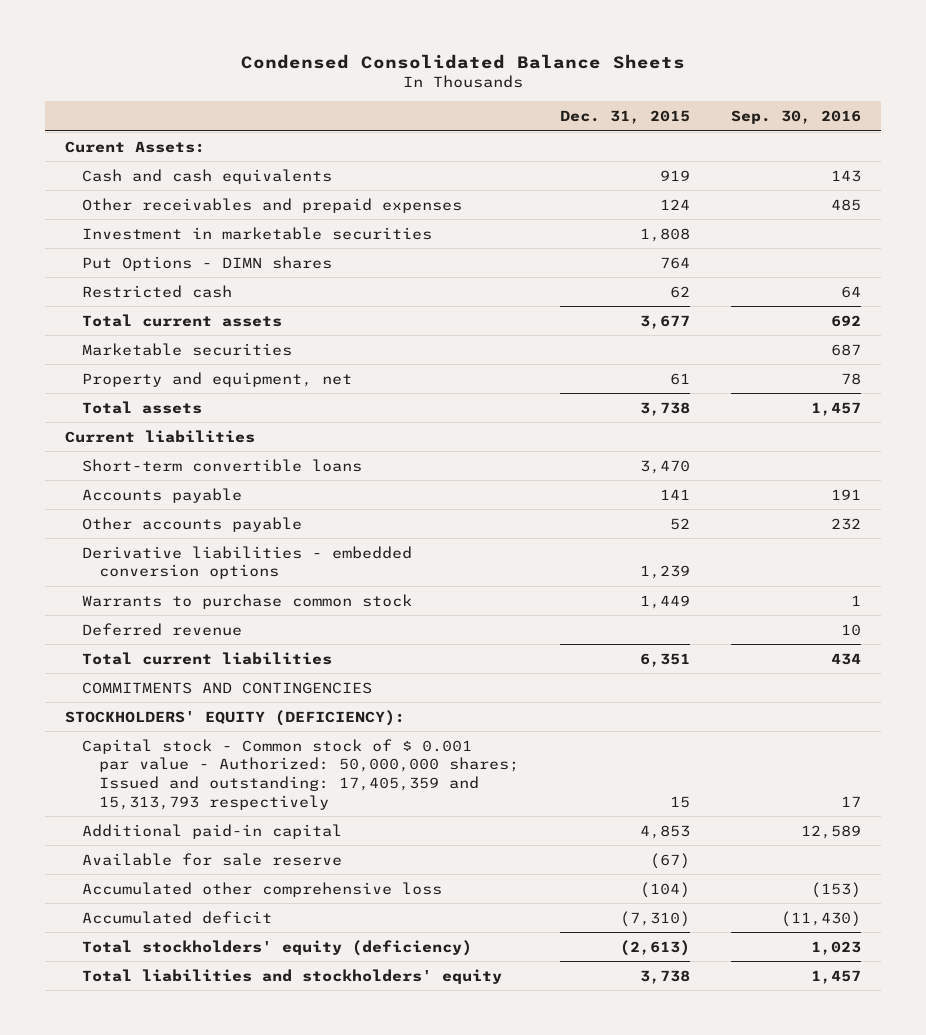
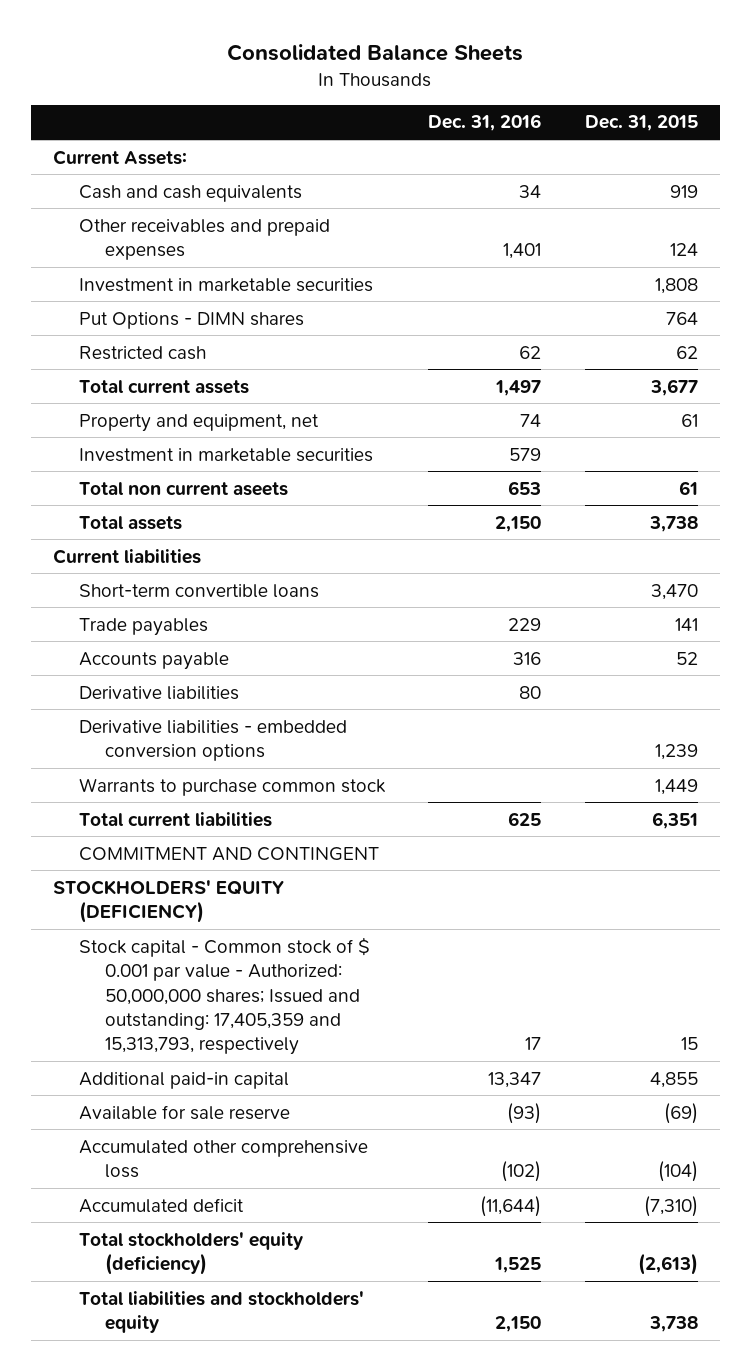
[241,53,686,69] Condensed Consolidated Balance Sheets -> [227,44,524,62] Consolidated Balance Sheets
[730,110,861,125] Sep. 30, 2016 -> none
none -> [428,114,542,132] Dec. 31, 2016
[65,140,206,153] Curent Assets: -> [52,149,187,165] Current Assets:
[82,342,293,356] Marketable securities -> none
none -> [78,447,373,462] Investment in marketable securities
none -> [78,481,288,496] Total non current aseets
[82,516,303,532] Other accounts payable -> none
none -> [78,617,208,636] Trade payables
[660,488,691,500] 141 -> [675,651,698,665] 52
none -> [78,685,239,700] Derivative liabilities
[82,622,243,636] Deferred revenue -> none
[82,681,373,694] COMMITMENTS AND CONTINGENCIES -> [78,846,379,861] COMMITMENT AND CONTINGENT
[65,709,406,726] STOCKHOLDERS' EQUITY (DEFICIENCY): -> [52,879,284,924] STOCKHOLDERS' EQUITY (DEFICIENCY)
[82,738,520,810] Capital stock - Common stock of $ 0.001 par value - Authorized: 50,000,000 shares; Issued and outstanding: 17,405,359 and 15,313,793 respectively -> [78,936,370,1056] Stock capital - Common stock of $ 0.001 par value - Authorized: 50,000,000 shares; Issued and outstanding: 17,405,359 and 15,313,793, respectively
[640,824,691,839] 4,853 -> [649,1071,698,1088] 4,855
[650,852,691,869] (67) -> [663,1102,698,1124] (69)

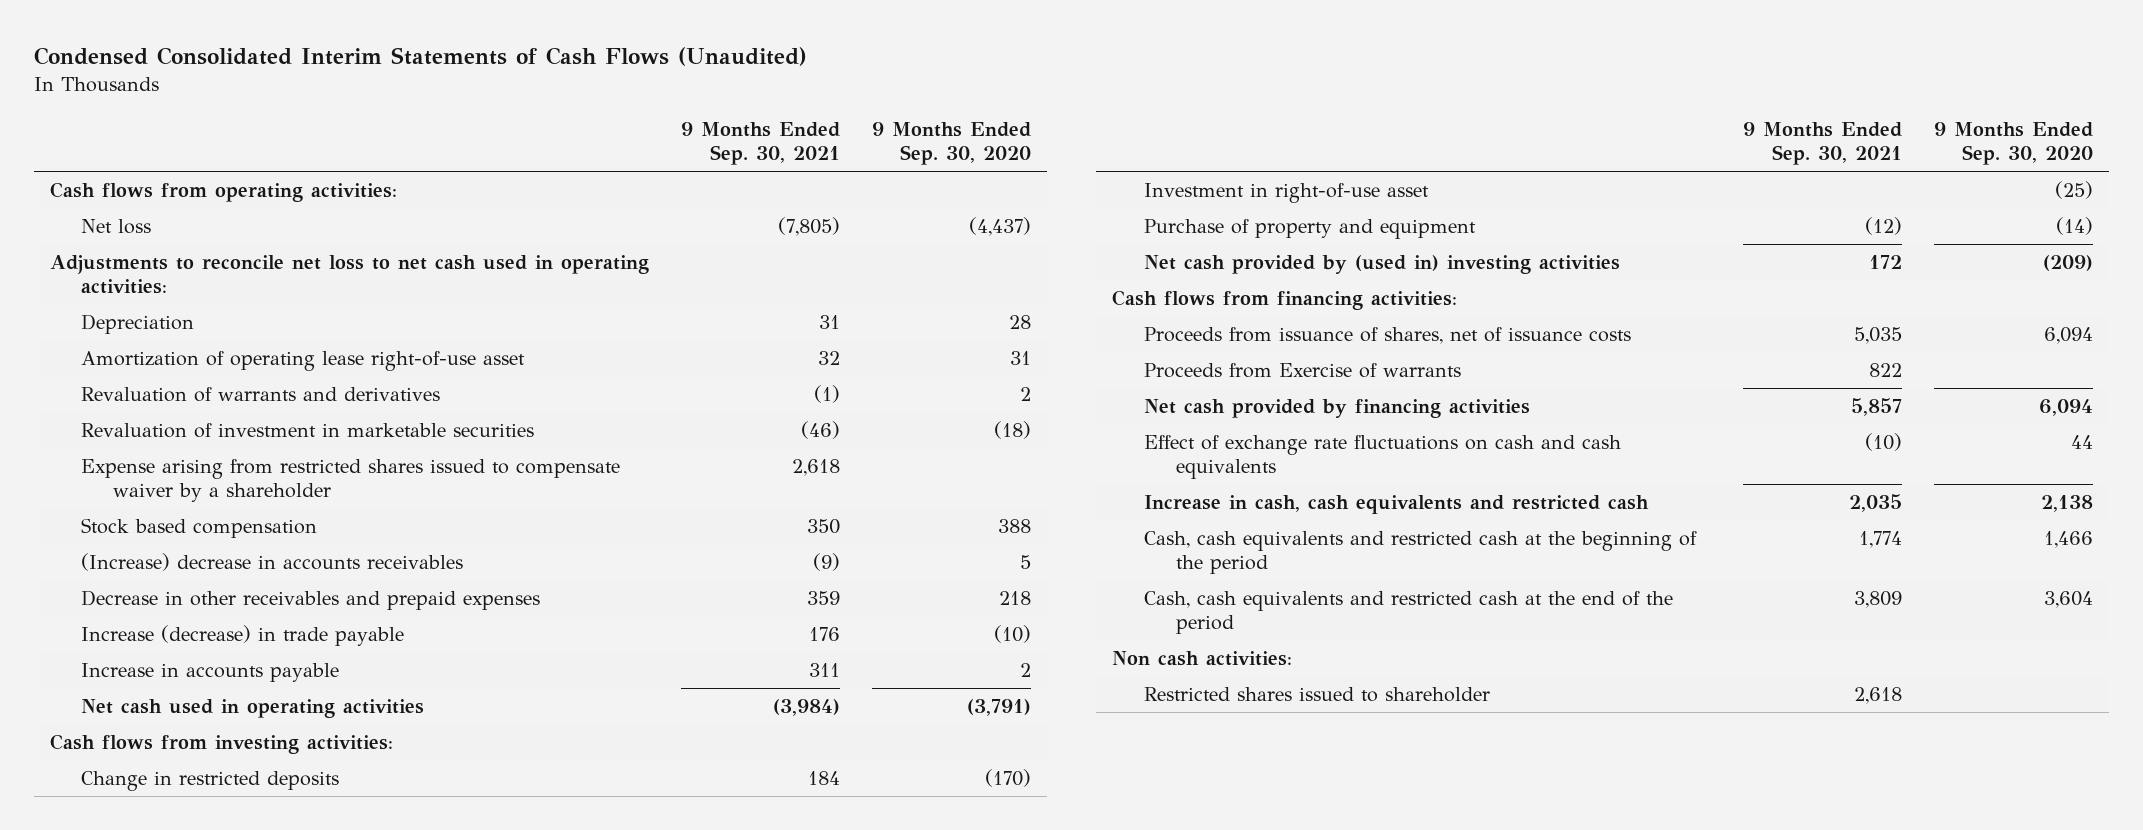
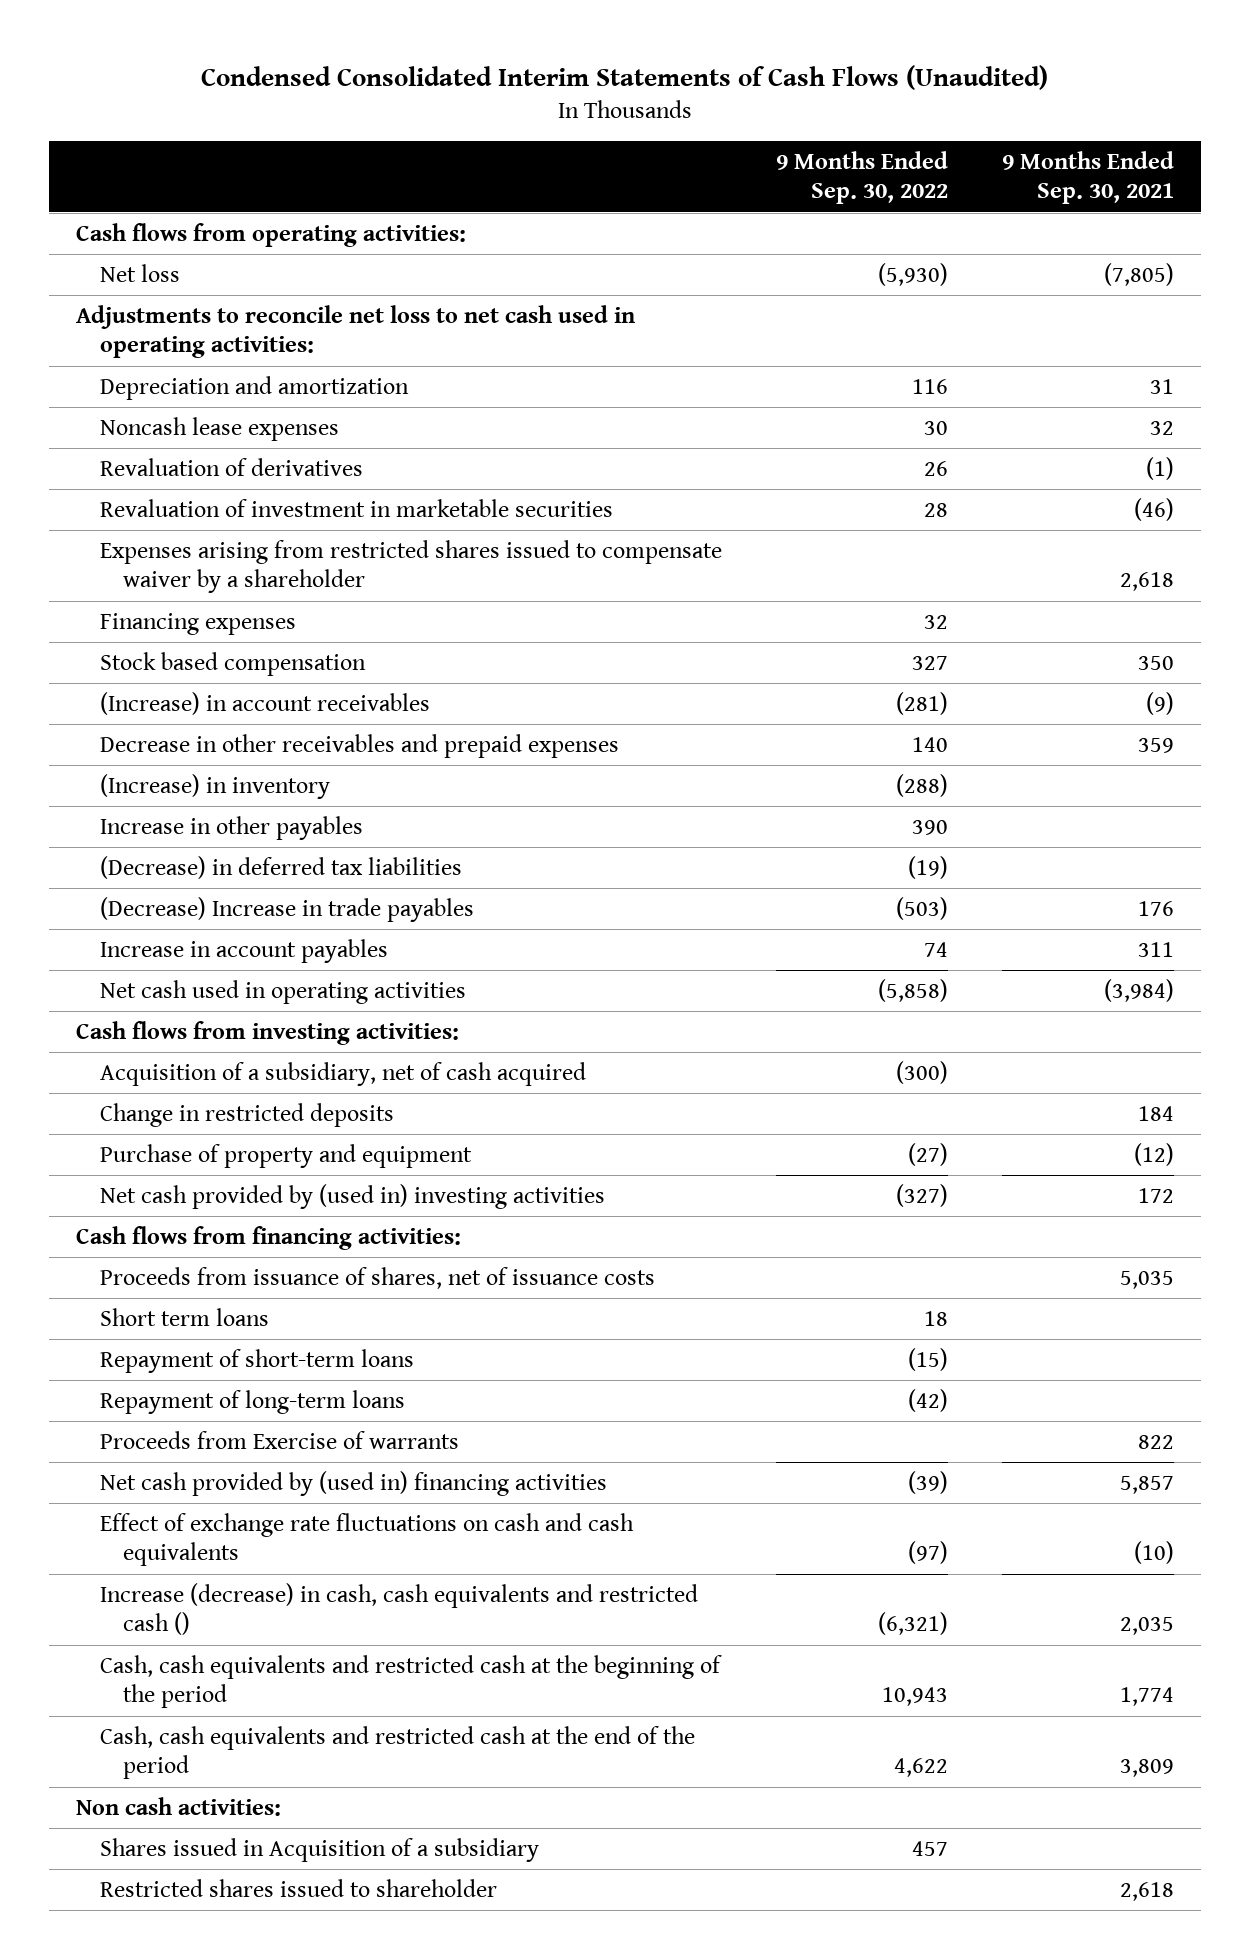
[871,121,1031,166] 9 Months Ended Sep. 30, 2020 -> none
none -> [775,150,948,205] 9 Months Ended Sep. 30, 2022
[81,313,195,334] Depreciation -> none
[81,350,526,371] Amortization of operating lease right-of-use asset -> none
none -> [99,375,409,400] Depreciation and amortization
none -> [99,416,339,441] Noncash lease expenses
[81,386,441,402] Revaluation of warrants and derivatives -> [99,457,363,476] Revaluation of derivatives
[81,458,621,503] Expense arising from restricted shares issued to compensate waiver by a shareholder -> [99,539,722,594] Expenses arising from restricted shares issued to compensate waiver by a shareholder
none -> [99,612,296,635] Financing expenses
[81,552,464,571] (Increase) decrease in accounts receivables -> [99,691,430,715] (Increase) in account receivables
none -> [99,773,330,799] (Increase) in inventory
none -> [99,815,363,840] Increase in other payables
none -> [99,855,462,879] (Decrease) in deferred tax liabilities
[81,624,405,646] Increase (decrease) in trade payable -> [99,896,474,922] (Decrease) Increase in trade payables
[81,662,340,682] Increase in accounts payable -> [99,938,388,963] Increase in account payables
none -> [99,1061,586,1086] Acquisition of a subsidiary, net of cash acquired
[1143,182,1429,203] Investment in right-of-use asset -> none
none -> [99,1307,269,1326] Short term loans
none -> [99,1348,414,1373] Repayment of short-term loans
none -> [99,1389,405,1414] Repayment of long-term loans
[1143,398,1530,418] Net cash provided by financing activities -> [99,1470,607,1496] Net cash provided by (used in) financing activities
[1143,494,1649,514] Increase in cash, cash equivalents and restricted cash -> [99,1582,698,1636] Increase (decrease) in cash, cash equivalents and restricted cash ()
none -> [99,1837,539,1862] Shares issued in Acquisition of a subsidiary

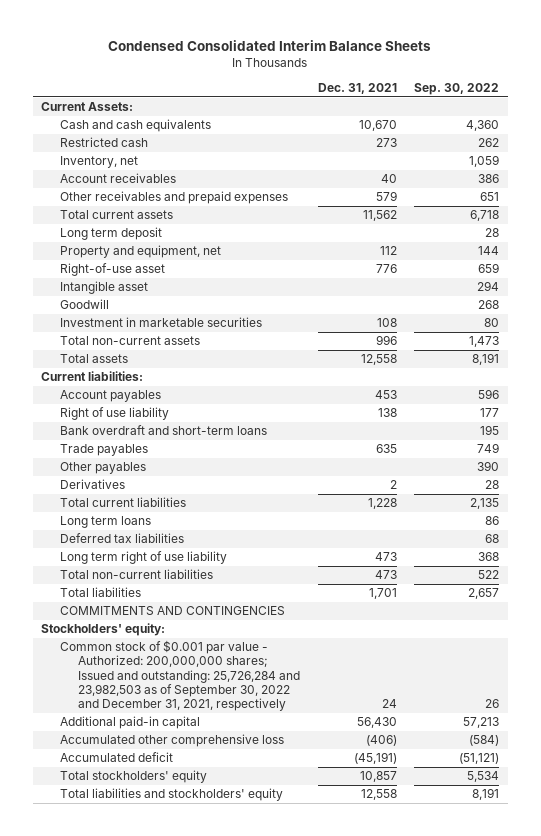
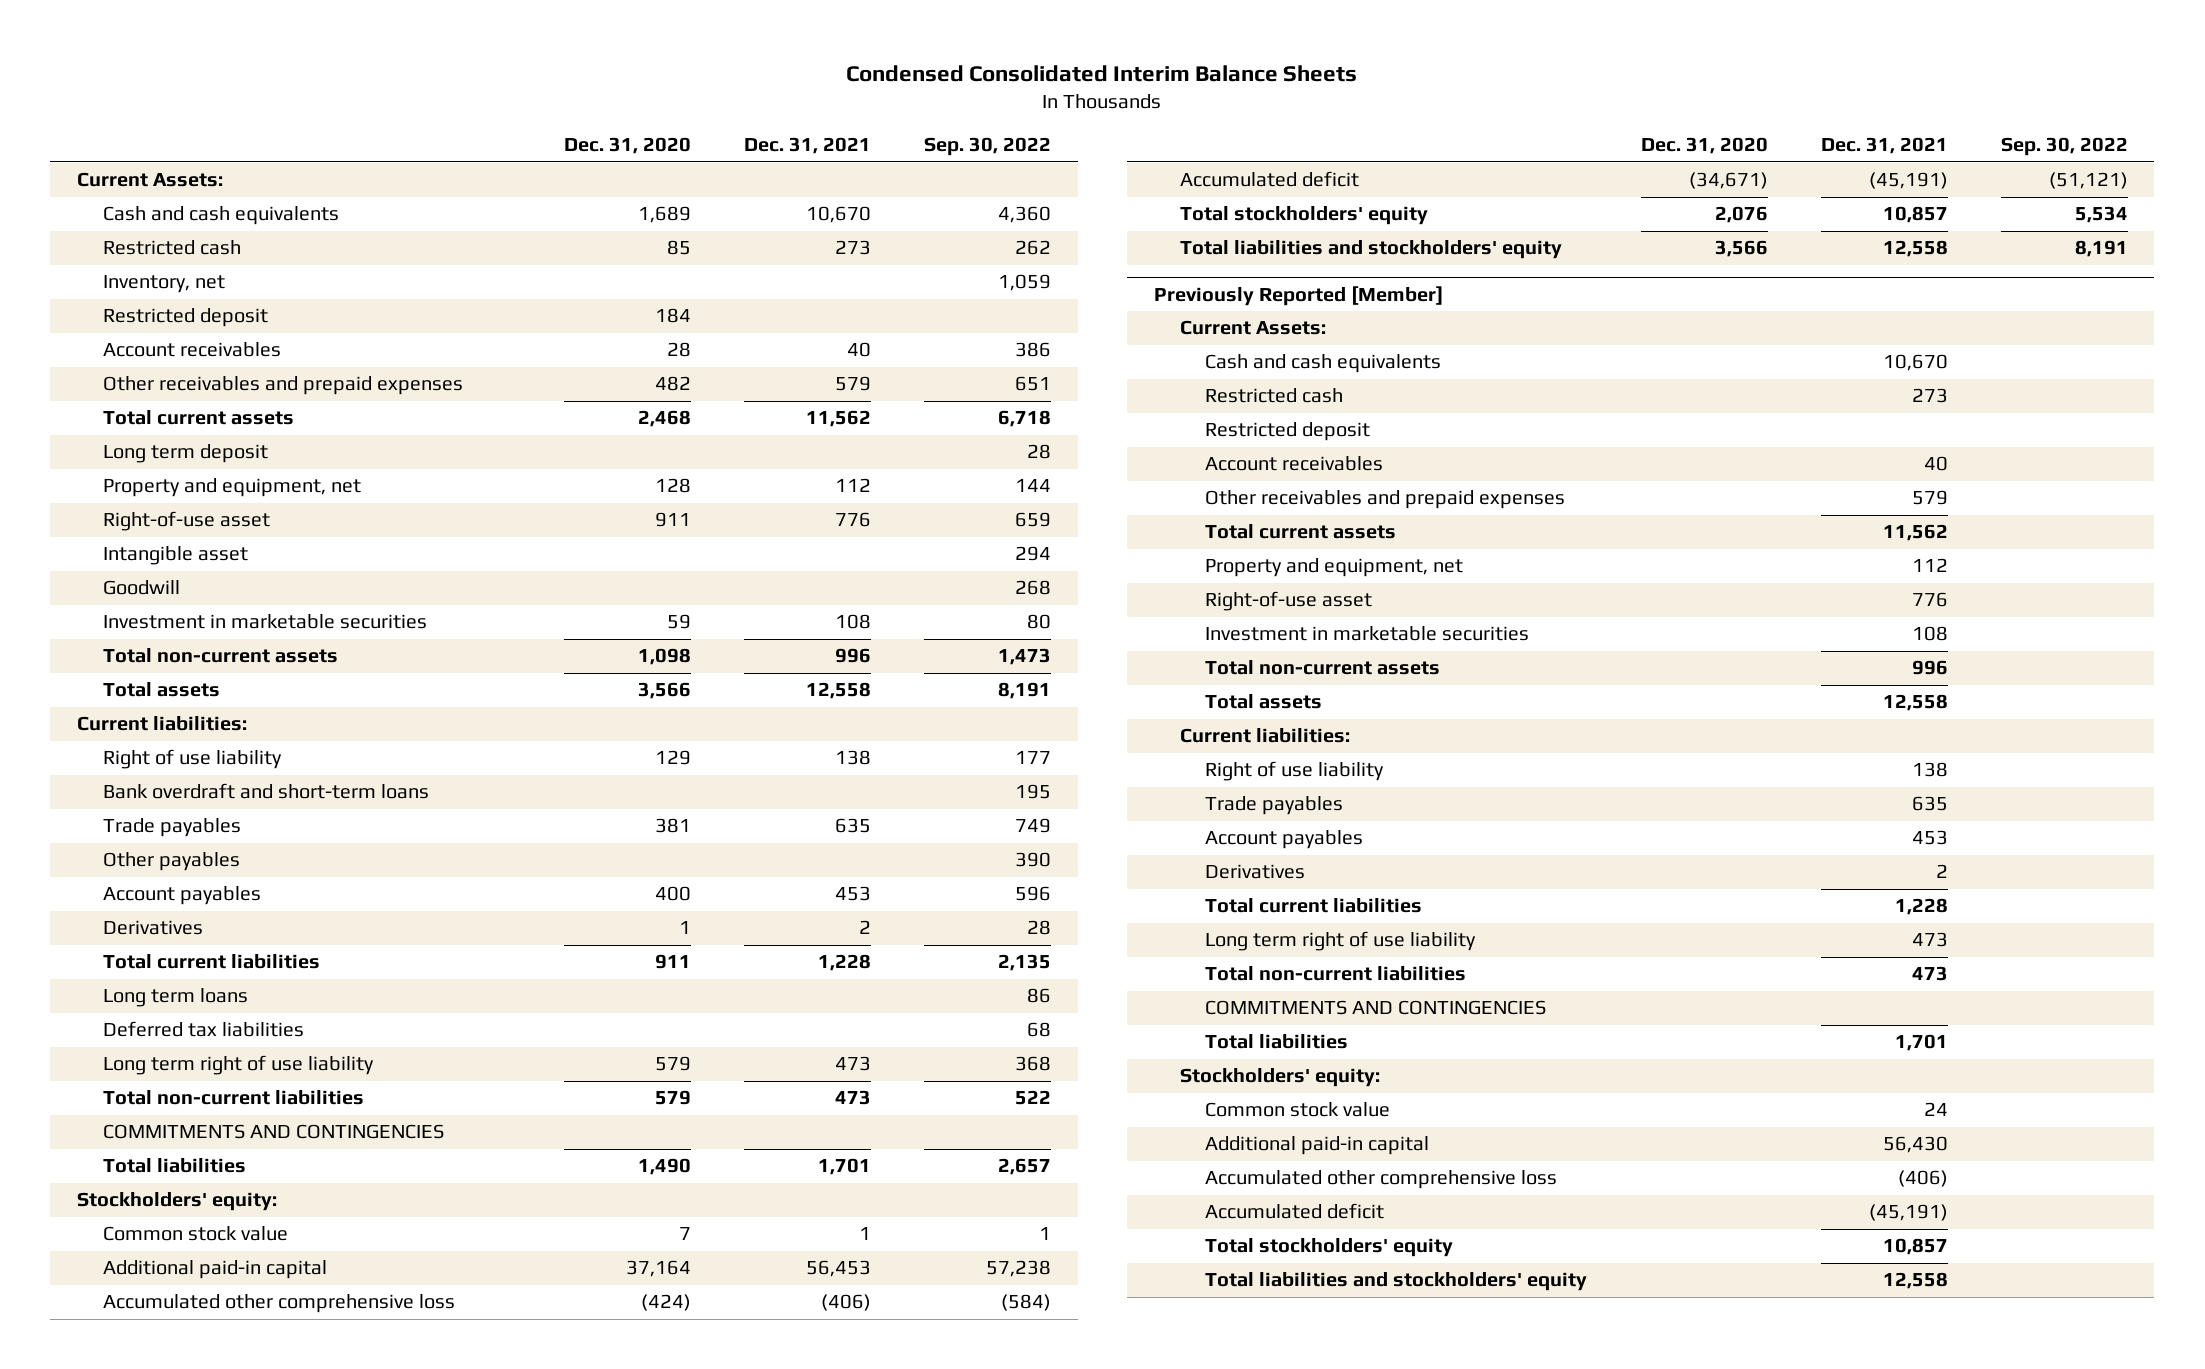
none -> [563,137,691,155] Dec. 31, 2020
none -> [102,308,268,328] Restricted deposit
[59,390,161,403] Account payables -> [102,886,261,906] Account payables
[59,587,141,598] Total liabilities -> [102,1158,246,1174] Total liabilities
[59,640,301,711] Common stock of $0.001 par value - Authorized: 200,000,000 shares; Issued and outstanding: 25,726,284 and 23,982,503 as of September 30, 2022 and December 31, 2021, respectively -> none
none -> [102,1226,288,1242] Common stock value
[356,717,397,729] 56,430 -> [806,1260,872,1278] 56,453
[463,717,500,729] 57,213 -> [986,1260,1052,1278] 57,238
none -> [1153,285,1443,306] Previously Reported [Member]
none -> [1179,320,1326,336] Current Assets:
none -> [1205,354,1442,374] Cash and cash equivalents
none -> [1205,388,1344,404] Restricted cash
none -> [1205,422,1371,442] Restricted deposit
none -> [1205,456,1384,472] Account receivables
none -> [1205,490,1566,510] Other receivables and prepaid expenses
none -> [1205,524,1397,540] Total current assets
none -> [1205,558,1464,578] Property and equipment, net
none -> [1205,591,1373,612] Right-of-use asset
none -> [1205,626,1530,642] Investment in marketable securities
none -> [1205,660,1441,676] Total non-current assets
none -> [1205,694,1323,710] Total assets
none -> [1179,728,1350,744] Current liabilities:
none -> [1205,761,1385,782] Right of use liability
none -> [1205,796,1344,816] Trade payables
none -> [1205,830,1364,850] Account payables
none -> [1205,864,1306,880] Derivatives
none -> [1205,898,1423,914] Total current liabilities
none -> [1205,931,1477,952] Long term right of use liability
none -> [1205,966,1467,982] Total non-current liabilities
none -> [1205,1000,1547,1016] COMMITMENTS AND CONTINGENCIES
none -> [1205,1034,1349,1050] Total liabilities
none -> [1179,1068,1380,1088] Stockholders' equity:
none -> [1205,1102,1391,1118] Common stock value
none -> [1205,1136,1430,1156] Additional paid-in capital
none -> [1205,1170,1558,1190] Accumulated other comprehensive loss
none -> [1205,1203,1385,1220] Accumulated deficit
none -> [1205,1238,1454,1258] Total stockholders' equity
none -> [1205,1272,1588,1292] Total liabilities and stockholders' equity

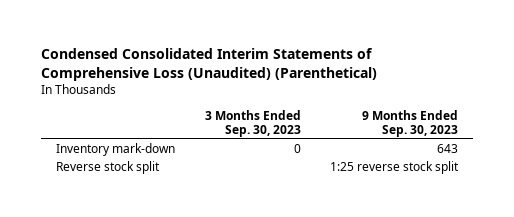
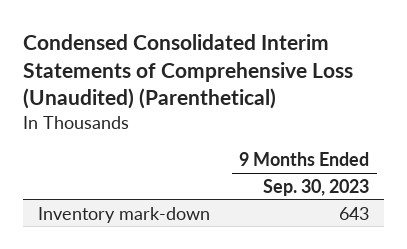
[204,109,301,137] 3 Months Ended Sep. 30, 2023 -> none
[55,161,160,175] Reverse stock split -> none

